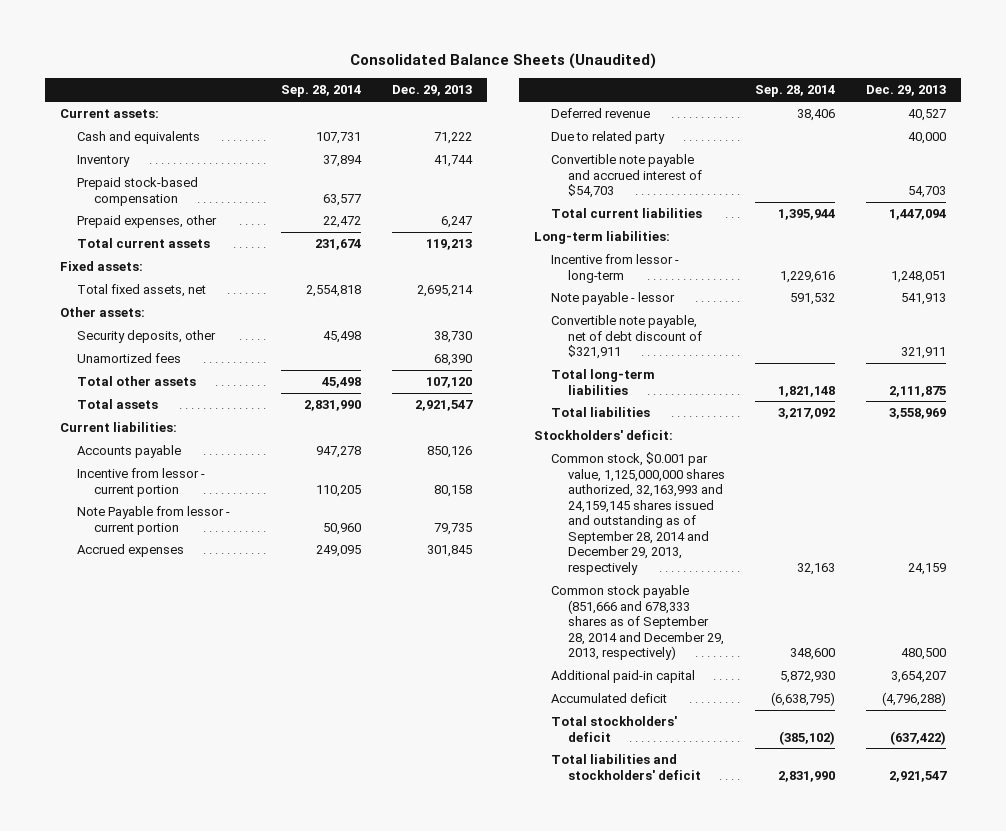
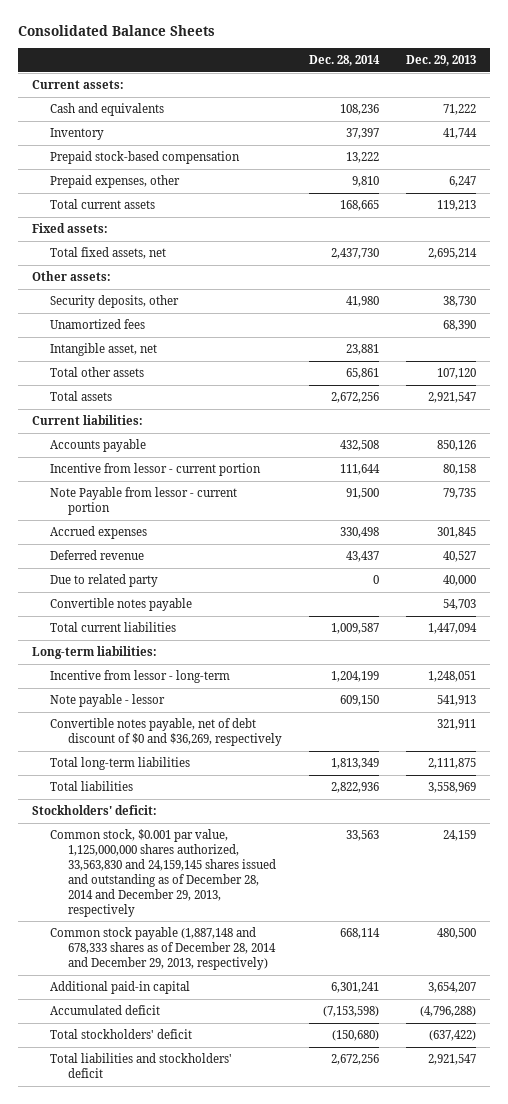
[349,53,656,70] Consolidated Balance Sheets (Unaudited) -> [18,25,216,37] Consolidated Balance Sheets
[281,85,362,98] Sep. 28, 2014 -> none
none -> [309,55,381,67] Dec. 28, 2014
none -> [49,343,157,357] Intangible asset, net
[551,154,703,199] Convertible note payable and accrued interest of $54,703 -> [49,598,192,612] Convertible notes payable
[551,315,703,360] Convertible note payable, net of debt discount of $321,911 -> [49,718,282,746] Convertible notes payable, net of debt discount of $0 and $36,269, respectively
[551,452,726,575] Common stock, $0.001 par value, 1,125,000,000 shares authorized, 32,163,993 and 24,159,145 shares issued and outstanding as of September 28, 2014 and December 29, 2013, respectively -> [49,829,276,917] Common stock, $0.001 par value, 1,125,000,000 shares authorized, 33,563,830 and 24,159,145 shares issued and outstanding as of December 28, 2014 and December 29, 2013, respectively
[551,585,725,661] Common stock payable (851,666 and 678,333 shares as of September 28, 2014 and December 29, 2013, respectively) -> [49,927,276,970] Common stock payable (1,887,148 and 678,333 shares as of December 28, 2014 and December 29, 2013, respectively)

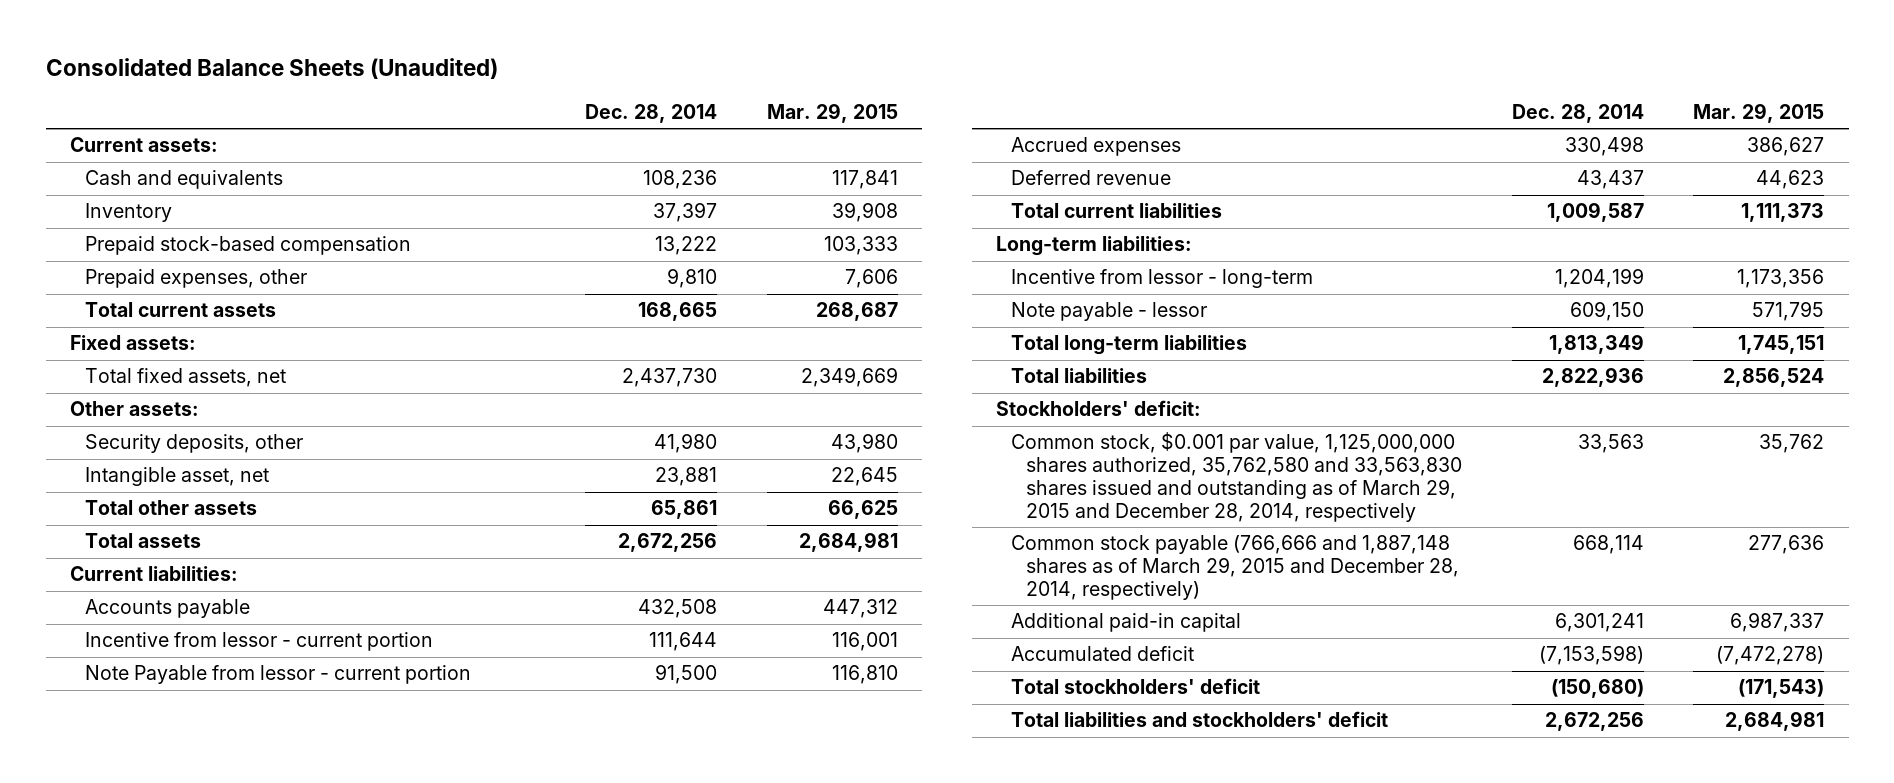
[18,25,216,37] Consolidated Balance Sheets -> [45,58,498,80] Consolidated Balance Sheets (Unaudited)
[406,55,477,67] Dec. 29, 2013 -> none
none -> [766,103,898,124] Mar. 29, 2015
[49,319,145,330] Unamortized fees -> none
[49,574,158,588] Due to related party -> none
[49,598,192,612] Convertible notes payable -> none
[49,718,282,746] Convertible notes payable, net of debt discount of $0 and $36,269, respectively -> none
[49,829,276,917] Common stock, $0.001 par value, 1,125,000,000 shares authorized, 33,563,830 and 24,159,145 shares issued and outstanding as of December 28, 2014 and December 29, 2013, respectively -> [1011,432,1463,522] Common stock, $0.001 par value, 1,125,000,000 shares authorized, 35,762,580 and 33,563,830 shares issued and outstanding as of March 29, 2015 and December 28, 2014, respectively
[49,927,276,970] Common stock payable (1,887,148 and 678,333 shares as of December 28, 2014 and December 29, 2013, respectively) -> [1011,535,1460,600] Common stock payable (766,666 and 1,887,148 shares as of March 29, 2015 and December 28, 2014, respectively)

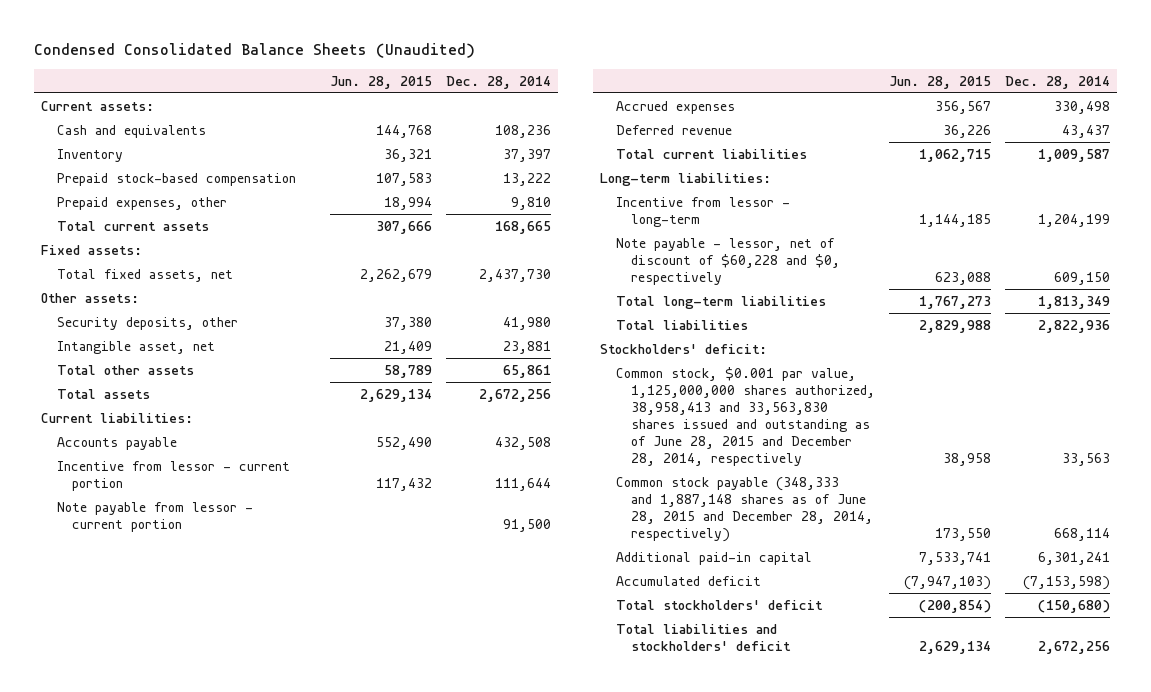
[45,58,498,80] Consolidated Balance Sheets (Unaudited) -> [33,43,475,59] Condensed Consolidated Balance Sheets (Unaudited)
[766,103,898,124] Mar. 29, 2015 -> none
none -> [330,75,433,89] Jun. 28, 2015
[85,665,472,685] Note Payable from lessor - current portion -> [56,501,253,532] Note payable from lessor - current portion
[1011,302,1208,322] Note payable - lessor -> [615,237,841,285] Note payable - lessor, net of discount of $60,228 and $0, respectively
[1011,432,1463,522] Common stock, $0.001 par value, 1,125,000,000 shares authorized, 35,762,580 and 33,563,830 shares issued and outstanding as of March 29, 2015 and December 28, 2014, respectively -> [615,366,876,466] Common stock, $0.001 par value, 1,125,000,000 shares authorized, 38,958,413 and 33,563,830 shares issued and outstanding as of June 28, 2015 and December 28, 2014, respectively
[1011,535,1460,600] Common stock payable (766,666 and 1,887,148 shares as of March 29, 2015 and December 28, 2014, respectively) -> [615,476,874,542] Common stock payable (348,333 and 1,887,148 shares as of June 28, 2015 and December 28, 2014, respectively)

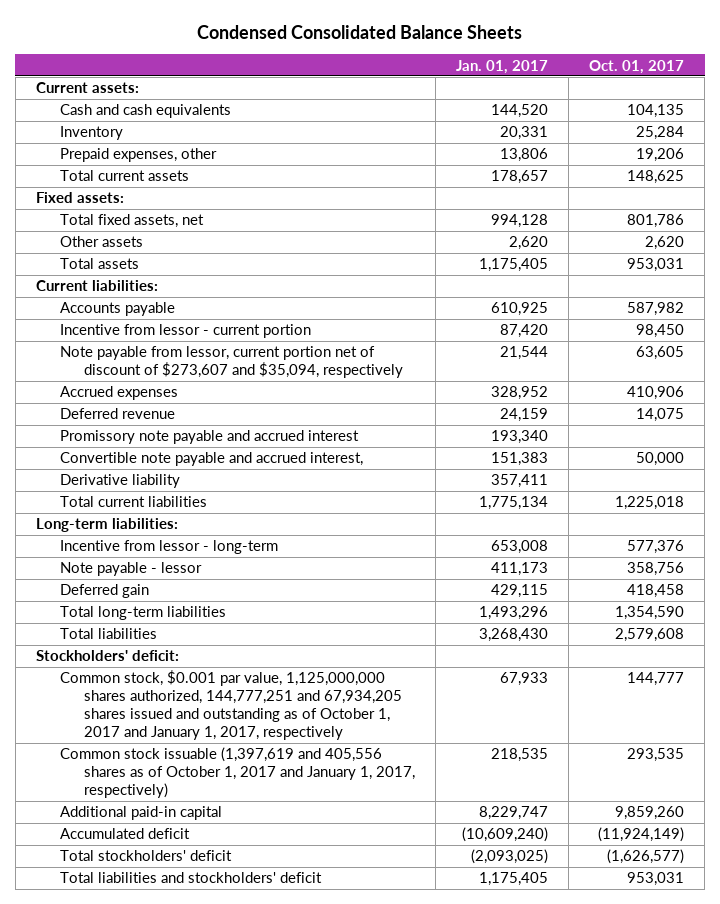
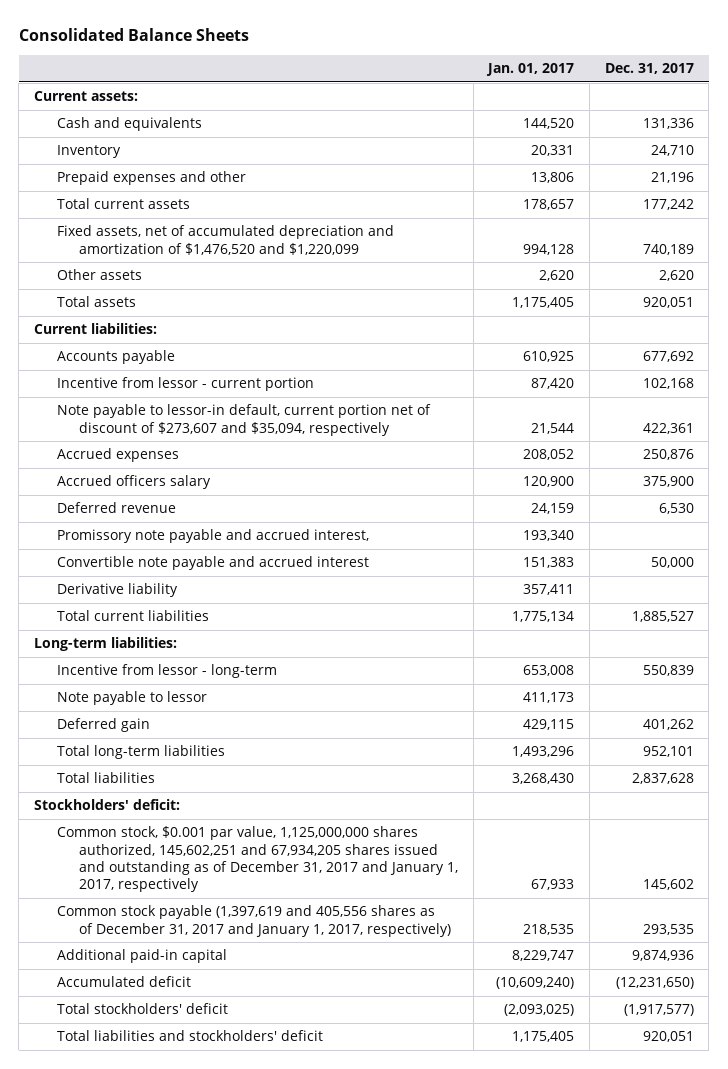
[197,24,523,39] Condensed Consolidated Balance Sheets -> [18,27,249,41] Consolidated Balance Sheets
[589,59,685,74] Oct. 01, 2017 -> none
none -> [604,63,694,75] Dec. 31, 2017
[59,104,231,119] Cash and cash equivalents -> [56,117,202,132] Cash and equivalents
[59,148,217,163] Prepaid expenses, other -> [56,171,246,186] Prepaid expenses and other
[35,192,124,204] Fixed assets: -> none
[59,214,204,229] Total fixed assets, net -> [56,225,394,255] Fixed assets, net of accumulated depreciation and amortization of $1,476,520 and $1,220,099
[59,346,403,379] Note payable from lessor, current portion net of discount of $273,607 and $35,094, respectively -> [56,404,431,436] Note payable to lessor-in default, current portion net of discount of $273,607 and $35,094, respectively
[490,386,548,401] 328,952 -> [523,449,575,461] 208,052
none -> [56,475,211,490] Accrued officers salary
[59,430,359,445] Promissory note payable and accrued interest -> [56,529,369,544] Promissory note payable and accrued interest,
[59,452,363,467] Convertible note payable and accrued interest, -> [56,556,369,571] Convertible note payable and accrued interest
[59,562,202,577] Note payable - lessor -> [56,691,207,706] Note payable to lessor
[59,670,402,741] Common stock, $0.001 par value, 1,125,000,000 shares authorized, 144,777,251 and 67,934,205 shares issued and outstanding as of October 1, 2017 and January 1, 2017, respectively -> [56,826,458,893] Common stock, $0.001 par value, 1,125,000,000 shares authorized, 145,602,251 and 67,934,205 shares issued and outstanding as of December 31, 2017 and January 1, 2017, respectively
[59,747,415,799] Common stock issuable (1,397,619 and 405,556 shares as of October 1, 2017 and January 1, 2017, respectively) -> [56,905,451,937] Common stock payable (1,397,619 and 405,556 shares as of December 31, 2017 and January 1, 2017, respectively)

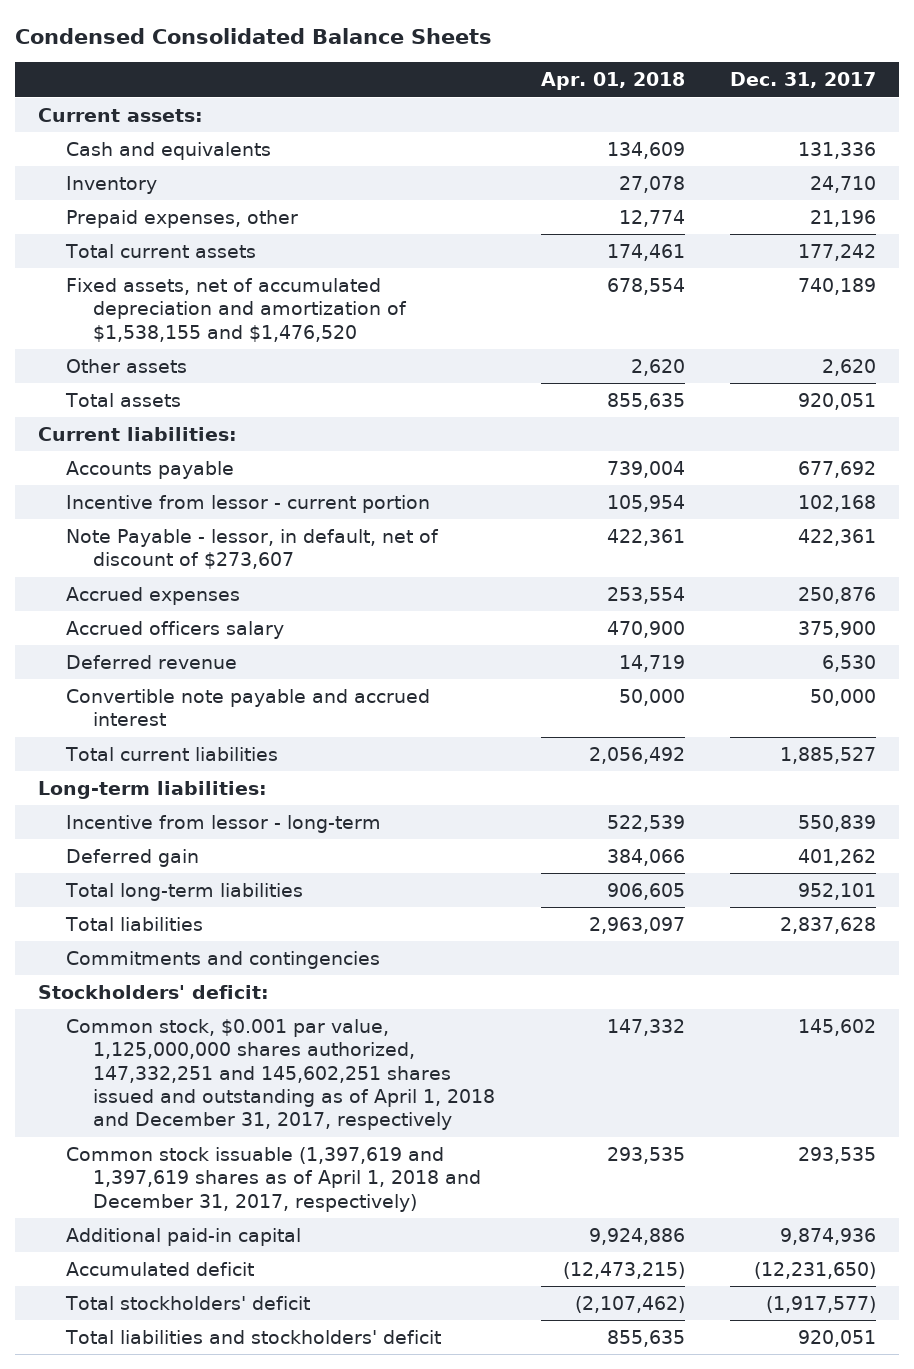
[18,27,249,41] Consolidated Balance Sheets -> [15,27,493,44] Condensed Consolidated Balance Sheets
[486,63,575,77] Jan. 01, 2017 -> none
none -> [540,72,685,91] Apr. 01, 2018
[56,171,246,186] Prepaid expenses and other -> [65,209,298,228] Prepaid expenses, other
[56,225,394,255] Fixed assets, net of accumulated depreciation and amortization of $1,476,520 and $1,220,099 -> [65,277,408,342] Fixed assets, net of accumulated depreciation and amortization of $1,538,155 and $1,476,520
[56,404,431,436] Note payable to lessor-in default, current portion net of discount of $273,607 and $35,094, respectively -> [65,528,439,570] Note Payable - lessor, in default, net of discount of $273,607
[56,529,369,544] Promissory note payable and accrued interest, -> none
[56,583,178,598] Derivative liability -> none
[56,691,207,706] Note payable to lessor -> none
none -> [65,950,380,969] Commitments and contingencies
[56,826,458,893] Common stock, $0.001 par value, 1,125,000,000 shares authorized, 145,602,251 and 67,934,205 shares issued and outstanding as of December 31, 2017 and January 1, 2017, respectively -> [65,1018,496,1131] Common stock, $0.001 par value, 1,125,000,000 shares authorized, 147,332,251 and 145,602,251 shares issued and outstanding as of April 1, 2018 and December 31, 2017, respectively
[56,905,451,937] Common stock payable (1,397,619 and 405,556 shares as of December 31, 2017 and January 1, 2017, respectively) -> [65,1146,482,1212] Common stock issuable (1,397,619 and 1,397,619 shares as of April 1, 2018 and December 31, 2017, respectively)

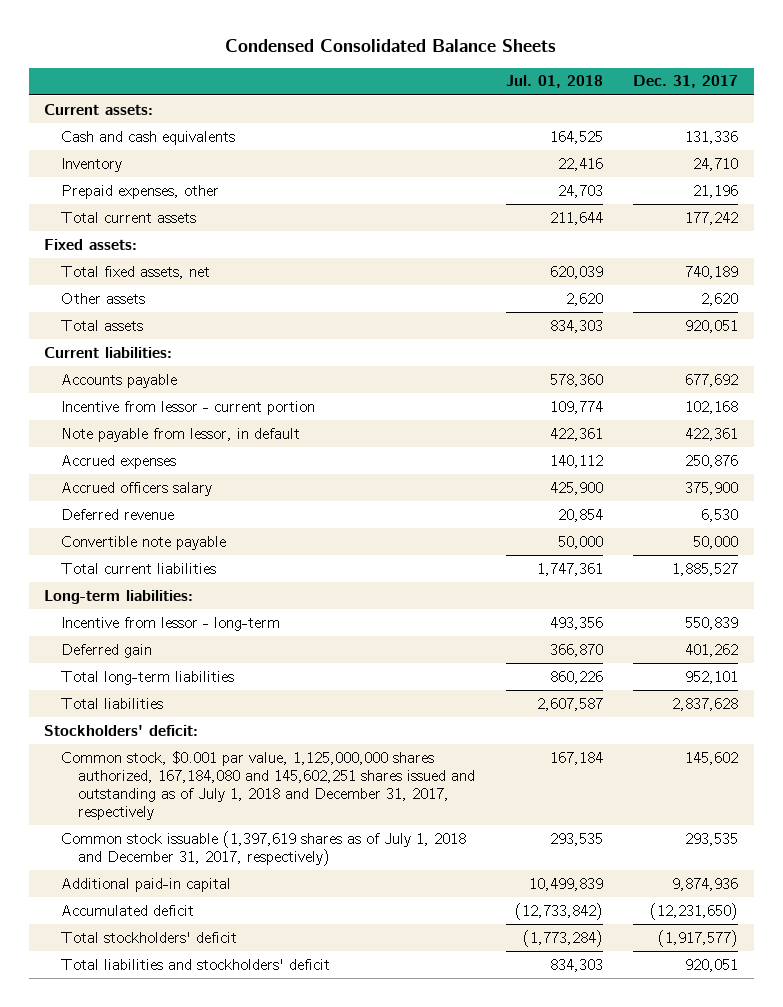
[540,72,685,91] Apr. 01, 2018 -> none
none -> [505,75,603,89] Jul. 01, 2018
[65,141,271,160] Cash and equivalents -> [60,130,235,145] Cash and cash equivalents
none -> [44,238,138,250] Fixed assets:
[65,277,408,342] Fixed assets, net of accumulated depreciation and amortization of $1,538,155 and $1,476,520 -> [60,265,210,279] Total fixed assets, net
[65,528,439,570] Note Payable - lessor, in default, net of discount of $273,607 -> [60,427,300,442] Note payable from lessor, in default
[65,688,430,727] Convertible note payable and accrued interest -> [60,535,226,550] Convertible note payable
[65,950,380,969] Commitments and contingencies -> none
[65,1018,496,1131] Common stock, $0.001 par value, 1,125,000,000 shares authorized, 147,332,251 and 145,602,251 shares issued and outstanding as of April 1, 2018 and December 31, 2017, respectively -> [60,750,475,820] Common stock, $0.001 par value, 1,125,000,000 shares authorized, 167,184,080 and 145,602,251 shares issued and outstanding as of July 1, 2018 and December 31, 2017, respectively
[65,1146,482,1212] Common stock issuable (1,397,619 and 1,397,619 shares as of April 1, 2018 and December 31, 2017, respectively) -> [60,830,466,866] Common stock issuable (1,397,619 shares as of July 1, 2018 and December 31, 2017, respectively)

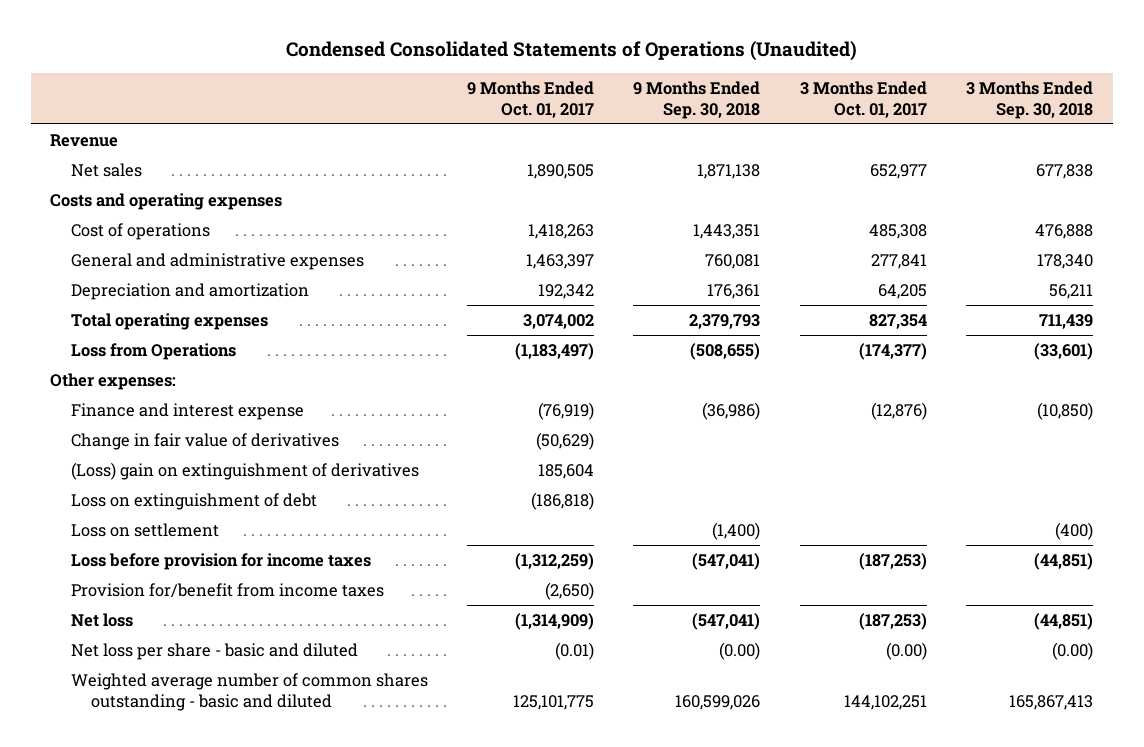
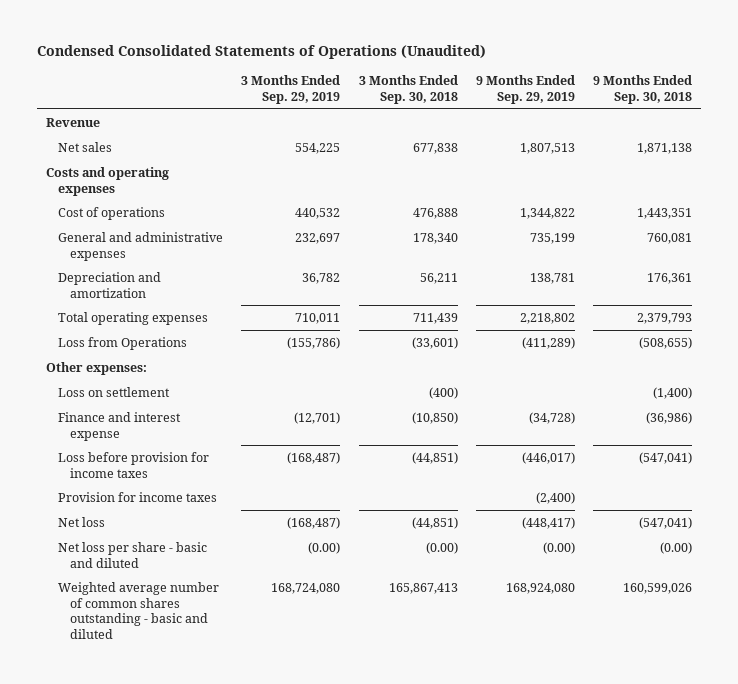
[466,80,594,118] 9 Months Ended Oct. 01, 2017 -> none
[799,80,927,118] 3 Months Ended Oct. 01, 2017 -> none
none -> [241,75,341,105] 3 Months Ended Sep. 29, 2019
none -> [475,75,575,105] 9 Months Ended Sep. 29, 2019
[70,432,339,450] Change in fair value of derivatives -> none
[70,461,419,480] (Loss) gain on extinguishment of derivatives -> none
[70,492,317,510] Loss on extinguishment of debt -> none
[70,402,304,420] Finance and interest expense -> [58,411,182,441] Finance and interest expense
[70,582,384,598] Provision for/benefit from income taxes -> [58,491,218,502] Provision for income taxes

